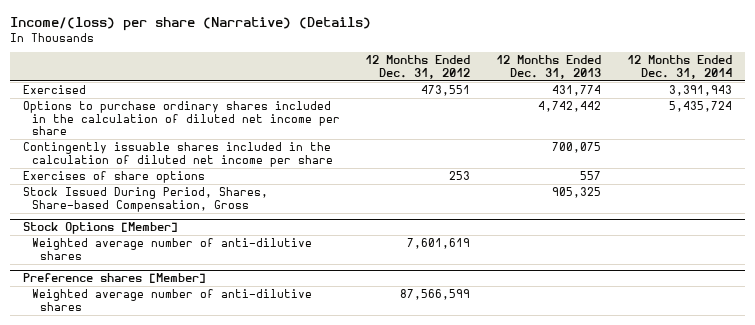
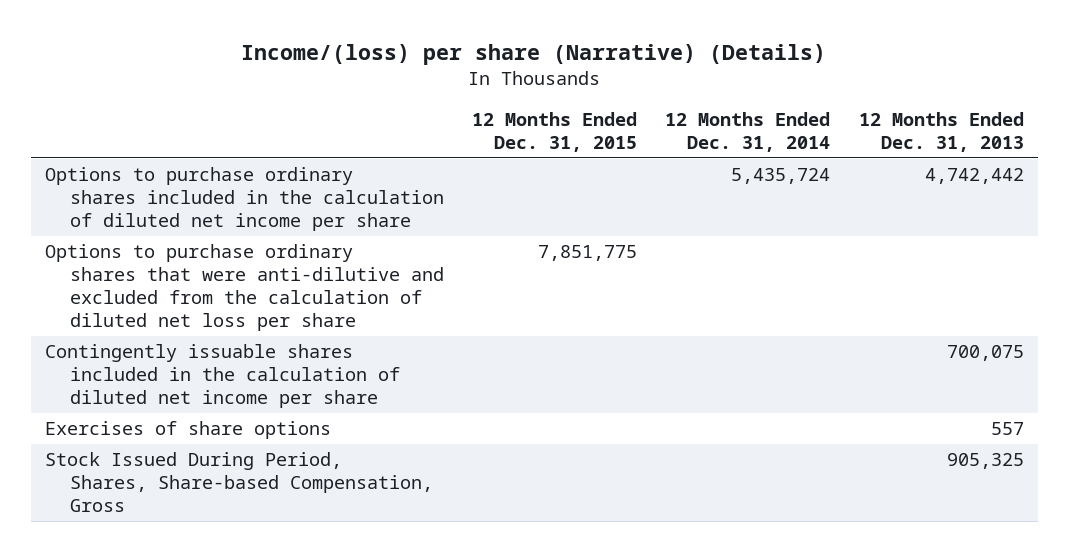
[365,55,471,79] 12 Months Ended Dec. 31, 2012 -> none
none -> [472,112,638,152] 12 Months Ended Dec. 31, 2015
[23,85,87,95] Exercised -> none
none -> [45,244,445,331] Options to purchase ordinary shares that were anti-dilutive and excluded from the calculation of diluted net loss per share
[23,222,179,235] Stock Options [Member] -> none
[31,238,312,260] Weighted average number of anti-dilutive shares -> none
[23,273,207,284] Preference shares [Member] -> none
[31,289,312,311] Weighted average number of anti-dilutive shares -> none

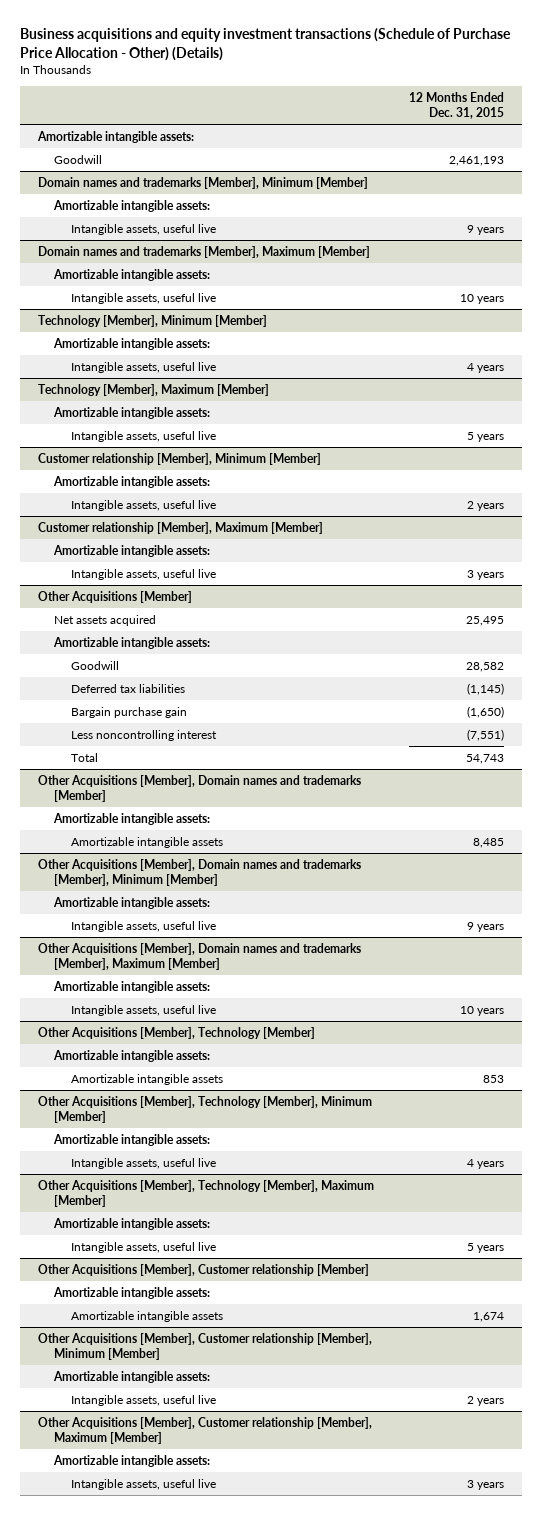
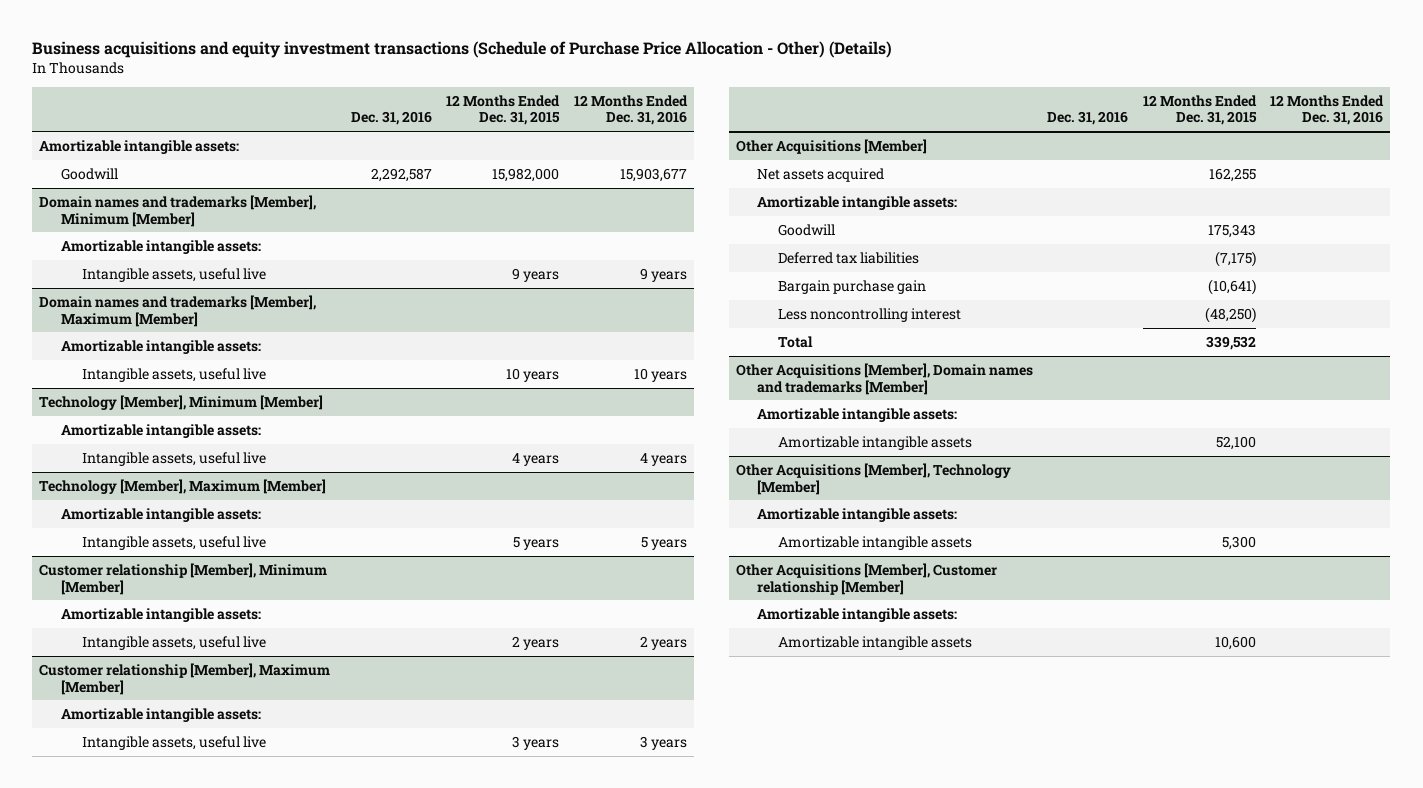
none -> [350,111,432,126] Dec. 31, 2016
none -> [573,94,688,126] 12 Months Ended Dec. 31, 2016
[449,155,505,166] 2,461,193 -> [492,167,560,182] 15,982,000
[466,615,505,626] 25,495 -> [1208,167,1256,182] 162,255
[466,661,505,672] 28,582 -> [1207,223,1256,238] 175,343
[467,682,505,695] (1,145) -> [1214,250,1256,267] (7,175)
[467,705,505,718] (1,650) -> [1207,278,1256,295] (10,641)
[467,728,505,741] (7,551) -> [1204,306,1256,323] (48,250)
[466,753,505,764] 54,743 -> [1205,335,1256,350] 339,532
[38,858,362,887] Other Acquisitions [Member], Domain names and trademarks [Member], Minimum [Member] -> none
[53,896,211,909] Amortizable intangible assets: -> none
[70,920,216,932] Intangible assets, useful live -> none
[38,942,362,971] Other Acquisitions [Member], Domain names and trademarks [Member], Maximum [Member] -> none
[53,980,211,993] Amortizable intangible assets: -> none
[70,1004,216,1016] Intangible assets, useful live -> none
[473,837,505,848] 8,485 -> [1215,435,1256,450] 52,100
[38,1095,373,1124] Other Acquisitions [Member], Technology [Member], Minimum [Member] -> none
[53,1133,211,1146] Amortizable intangible assets: -> none
[70,1157,216,1169] Intangible assets, useful live -> none
[38,1179,375,1208] Other Acquisitions [Member], Technology [Member], Maximum [Member] -> none
[53,1217,211,1230] Amortizable intangible assets: -> none
[70,1241,216,1253] Intangible assets, useful live -> none
[483,1074,505,1083] 853 -> [1221,535,1256,550] 5,300
[38,1332,373,1361] Other Acquisitions [Member], Customer relationship [Member], Minimum [Member] -> none
[53,1370,211,1383] Amortizable intangible assets: -> none
[70,1394,216,1406] Intangible assets, useful live -> none
[38,1416,373,1445] Other Acquisitions [Member], Customer relationship [Member], Maximum [Member] -> none
[53,1454,211,1467] Amortizable intangible assets: -> none
[70,1478,216,1490] Intangible assets, useful live -> none
[473,1311,505,1322] 1,674 -> [1214,635,1256,650] 10,600

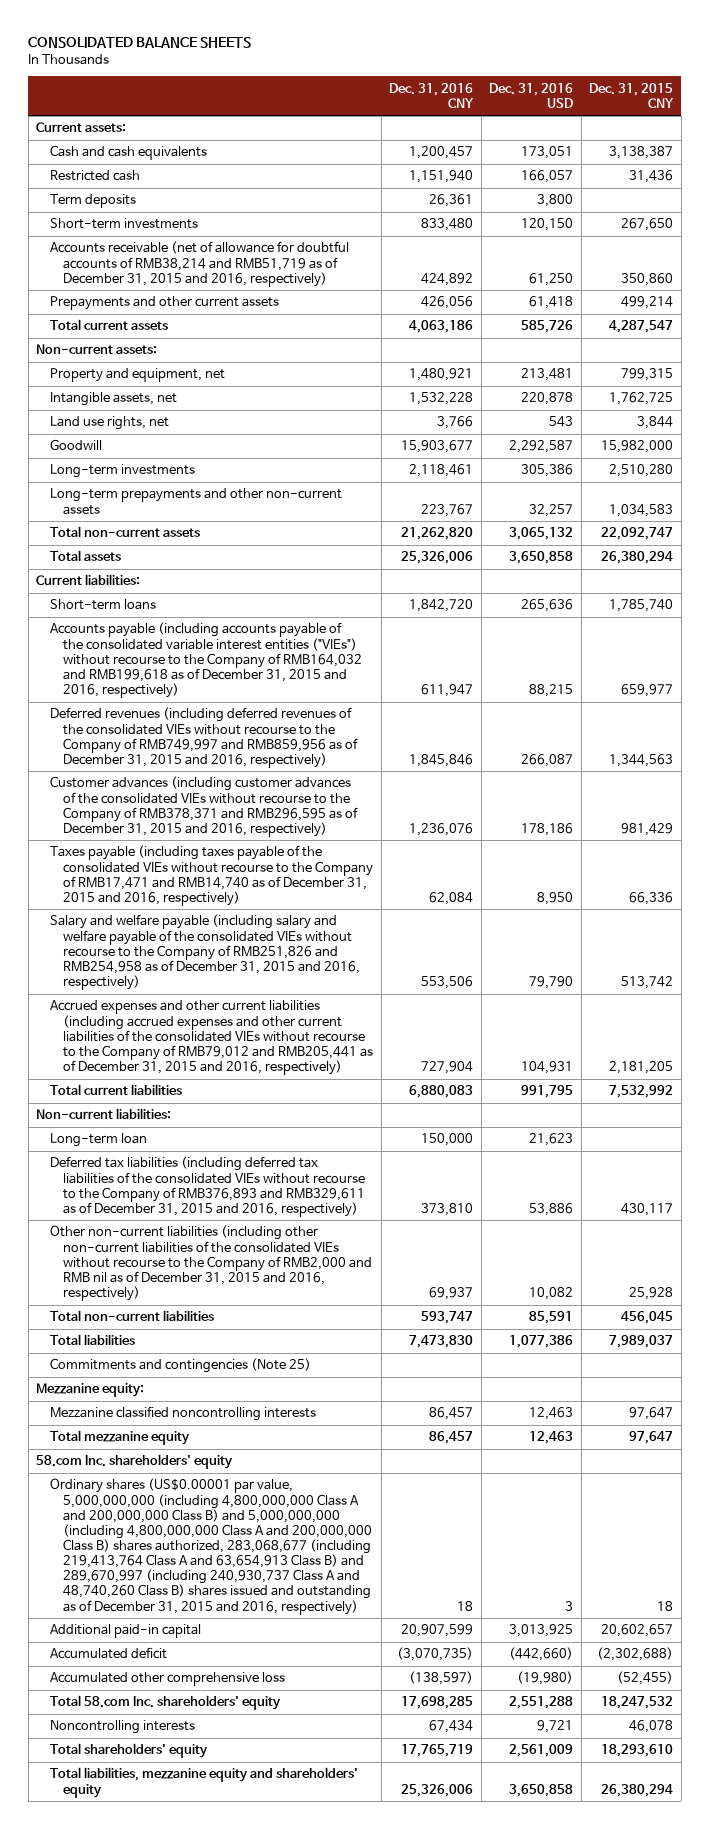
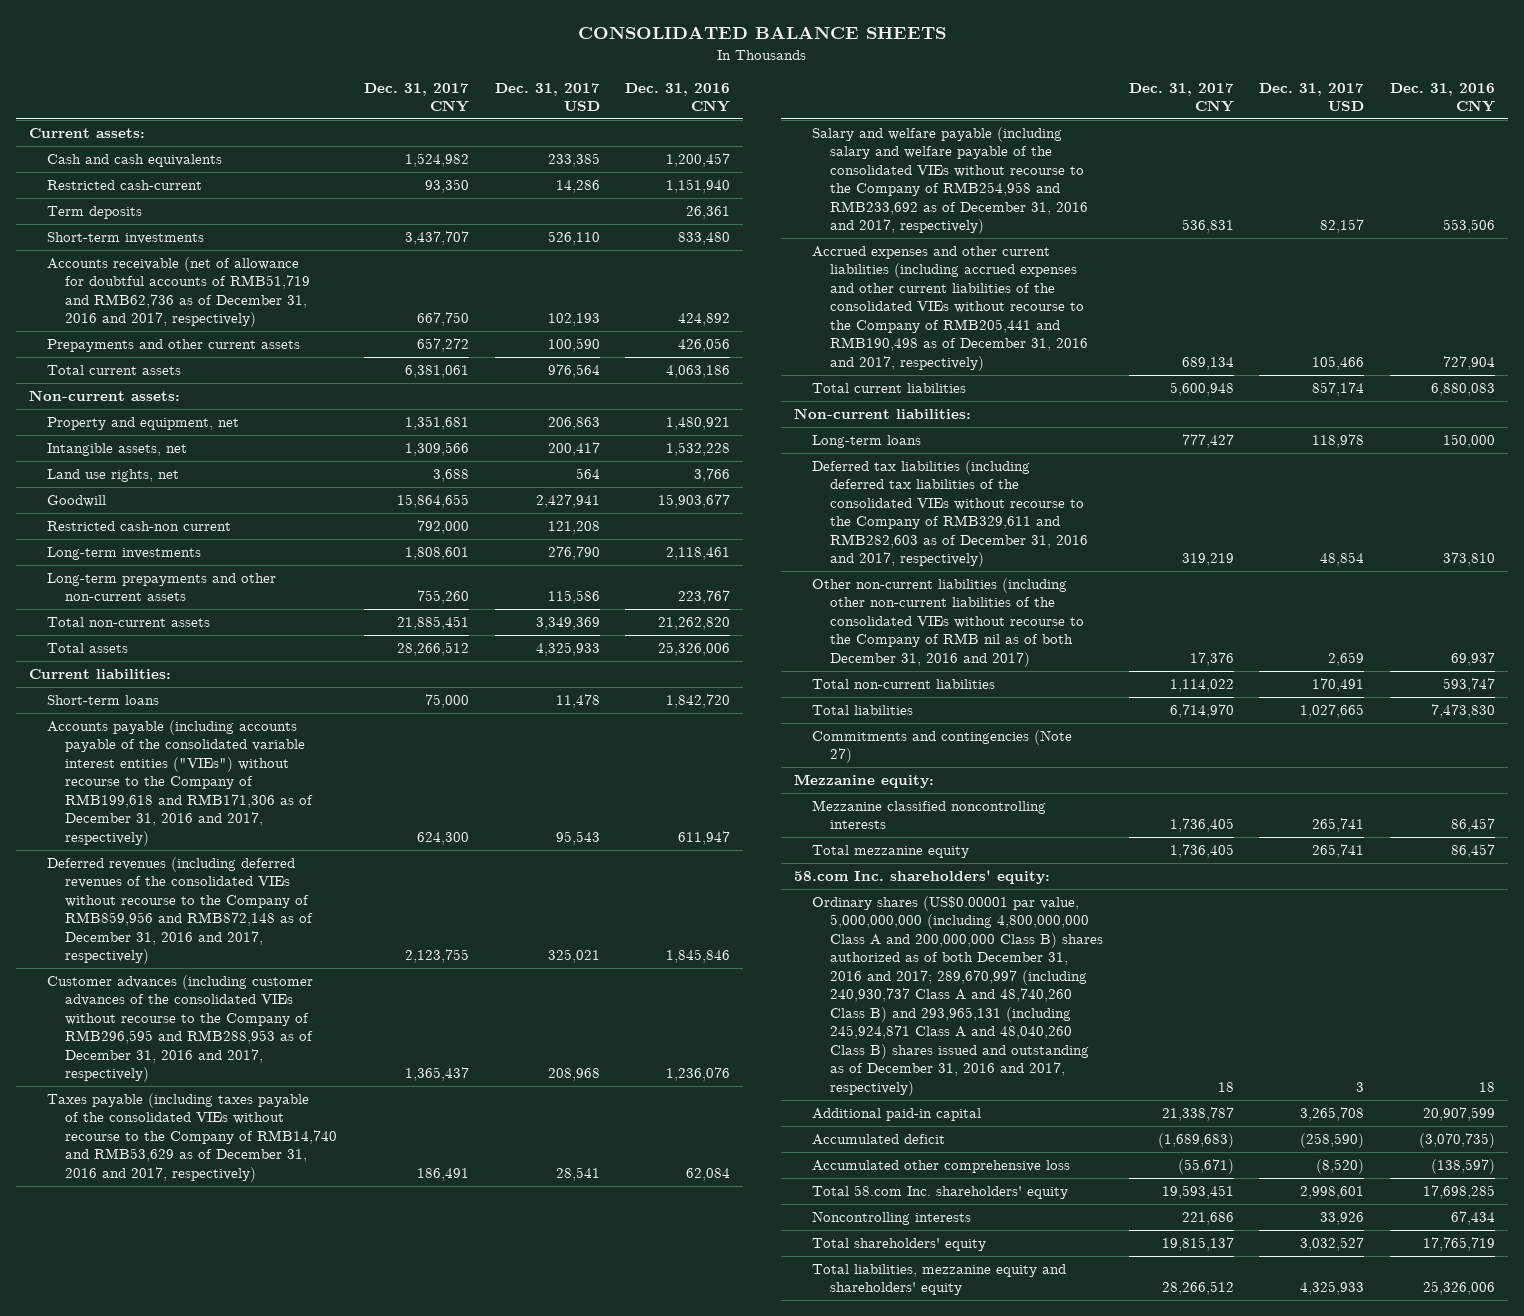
[489,82,574,108] Dec. 31, 2016 USD -> none
[589,82,675,108] Dec. 31, 2015 CNY -> none
none -> [363,82,469,113] Dec. 31, 2017 CNY
none -> [494,82,600,112] Dec. 31, 2017 USD
[49,170,140,182] Restricted cash -> [47,179,203,190] Restricted cash-current
[49,241,349,287] Accounts receivable (net of allowance for doubtful accounts of RMB38,214 and RMB51,719 as of December 31, 2015 and 2016, respectively) -> [47,256,311,328] Accounts receivable (net of allowance for doubtful accounts of RMB51,719 and RMB62,736 as of December 31, 2016 and 2017, respectively)
none -> [47,520,232,531] Restricted cash-non current
[49,622,363,699] Accounts payable (including accounts payable of the consolidated variable interest entities ("VIEs") without recourse to the Company of RMB164,032 and RMB199,618 as of December 31, 2015 and 2016, respectively) -> [47,719,314,846] Accounts payable (including accounts payable of the consolidated variable interest entities ("VIEs") without recourse to the Company of RMB199,618 and RMB171,306 as of December 31, 2016 and 2017, respectively)
[49,707,359,768] Deferred revenues (including deferred revenues of the consolidated VIEs without recourse to the Company of RMB749,997 and RMB859,956 as of December 31, 2015 and 2016, respectively) -> [47,856,314,965] Deferred revenues (including deferred revenues of the consolidated VIEs without recourse to the Company of RMB859,956 and RMB872,148 as of December 31, 2016 and 2017, respectively)
[49,776,359,837] Customer advances (including customer advances of the consolidated VIEs without recourse to the Company of RMB378,371 and RMB296,595 as of December 31, 2015 and 2016, respectively) -> [47,974,314,1083] Customer advances (including customer advances of the consolidated VIEs without recourse to the Company of RMB296,595 and RMB288,953 as of December 31, 2016 and 2017, respectively)
[49,845,374,906] Taxes payable (including taxes payable of the consolidated VIEs without recourse to the Company of RMB17,471 and RMB14,740 as of December 31, 2015 and 2016, respectively) -> [47,1092,338,1182] Taxes payable (including taxes payable of the consolidated VIEs without recourse to the Company of RMB14,740 and RMB53,629 as of December 31, 2016 and 2017, respectively)
[49,914,361,991] Salary and welfare payable (including salary and welfare payable of the consolidated VIEs without recourse to the Company of RMB251,826 and RMB254,958 as of December 31, 2015 and 2016, respectively) -> [811,126,1088,235] Salary and welfare payable (including salary and welfare payable of the consolidated VIEs without recourse to the Company of RMB254,958 and RMB233,692 as of December 31, 2016 and 2017, respectively)
[49,1000,374,1076] Accrued expenses and other current liabilities (including accrued expenses and other current liabilities of the consolidated VIEs without recourse to the Company of RMB79,012 and RMB205,441 as of December 31, 2015 and 2016, respectively) -> [811,245,1088,371] Accrued expenses and other current liabilities (including accrued expenses and other current liabilities of the consolidated VIEs without recourse to the Company of RMB205,441 and RMB190,498 as of December 31, 2016 and 2017, respectively)
[49,1133,147,1148] Long-term loan -> [811,434,921,448] Long-term loans
[49,1156,366,1217] Deferred tax liabilities (including deferred tax liabilities of the consolidated VIEs without recourse to the Company of RMB376,893 and RMB329,611 as of December 31, 2015 and 2016, respectively) -> [811,459,1088,568] Deferred tax liabilities (including deferred tax liabilities of the consolidated VIEs without recourse to the Company of RMB329,611 and RMB282,603 as of December 31, 2016 and 2017, respectively)
[49,1225,373,1302] Other non-current liabilities (including other non-current liabilities of the consolidated VIEs without recourse to the Company of RMB2,000 and RMB nil as of December 31, 2015 and 2016, respectively) -> [811,577,1084,667] Other non-current liabilities (including other non-current liabilities of the consolidated VIEs without recourse to the Company of RMB nil as of both December 31, 2016 and 2017)
[49,1358,311,1374] Commitments and contingencies (Note 25) -> [811,729,1072,764] Commitments and contingencies (Note 27)
[36,1454,234,1470] 58.com Inc. shareholders' equity -> [793,869,1050,884] 58.com Inc. shareholders' equity:
[49,1478,373,1615] Ordinary shares (US$0.00001 par value, 5,000,000,000 (including 4,800,000,000 Class A and 200,000,000 Class B) and 5,000,000,000 (including 4,800,000,000 Class A and 200,000,000 Class B) shares authorized, 283,068,677 (including 219,413,764 Class A and 63,654,913 Class B) and 289,670,997 (including 240,930,737 Class A and 48,740,260 Class B) shares issued and outstanding as of December 31, 2015 and 2016, respectively) -> [811,895,1103,1096] Ordinary shares (US$0.00001 par value, 5,000,000,000 (including 4,800,000,000 Class A and 200,000,000 Class B) shares authorized as of both December 31, 2016 and 2017; 289,670,997 (including 240,930,737 Class A and 48,740,260 Class B) and 293,965,131 (including 245,924,871 Class A and 48,040,260 Class B) shares issued and outstanding as of December 31, 2016 and 2017, respectively)

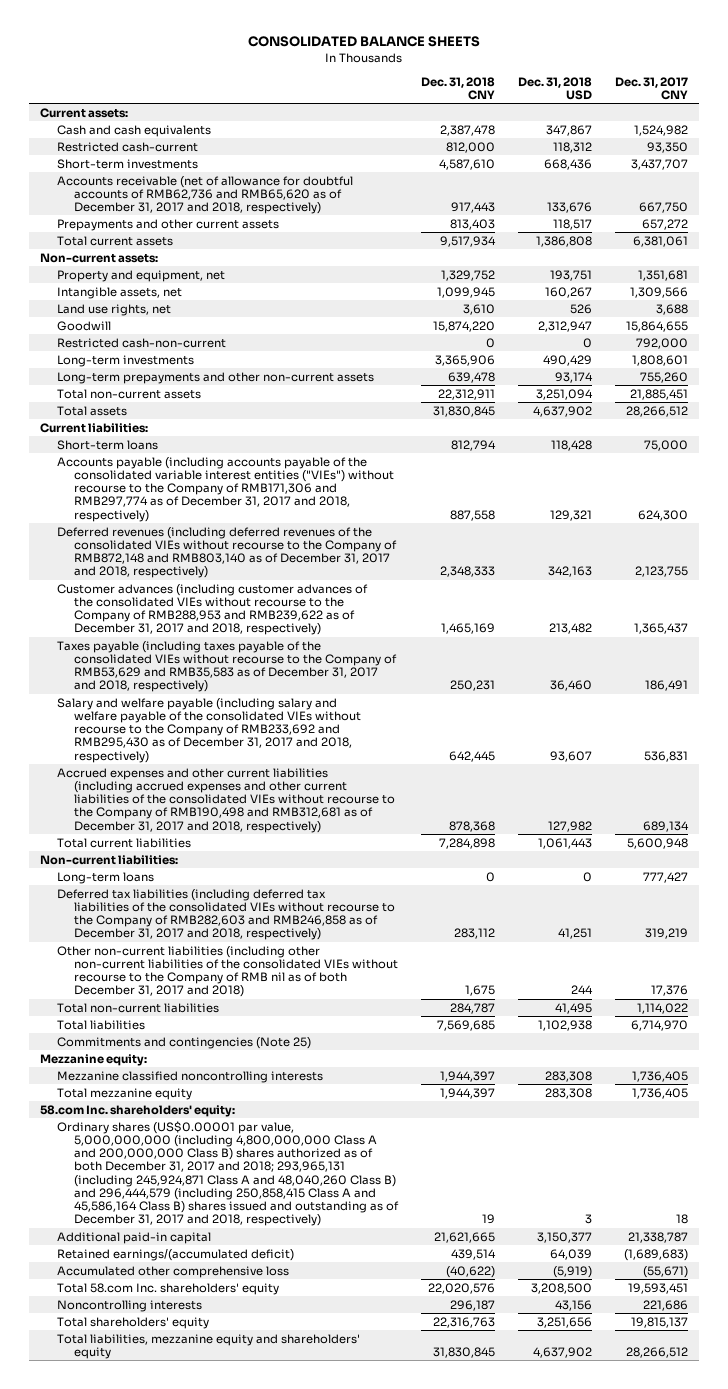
[494,82,600,112] Dec. 31, 2017 USD -> none
[625,82,731,113] Dec. 31, 2016 CNY -> none
none -> [421,76,496,100] Dec. 31, 2018 CNY
none -> [517,76,592,100] Dec. 31, 2018 USD
[47,205,143,219] Term deposits -> none
[47,256,311,328] Accounts receivable (net of allowance for doubtful accounts of RMB51,719 and RMB62,736 as of December 31, 2016 and 2017, respectively) -> [57,175,354,215] Accounts receivable (net of allowance for doubtful accounts of RMB62,736 and RMB65,620 as of December 31, 2017 and 2018, respectively)
[47,520,232,531] Restricted cash-non current -> [57,337,227,348] Restricted cash-non-current
[47,719,314,846] Accounts payable (including accounts payable of the consolidated variable interest entities ("VIEs") without recourse to the Company of RMB199,618 and RMB171,306 as of December 31, 2016 and 2017, respectively) -> [57,456,395,522] Accounts payable (including accounts payable of the consolidated variable interest entities ("VIEs") without recourse to the Company of RMB171,306 and RMB297,774 as of December 31, 2017 and 2018, respectively)
[47,856,314,965] Deferred revenues (including deferred revenues of the consolidated VIEs without recourse to the Company of RMB859,956 and RMB872,148 as of December 31, 2016 and 2017, respectively) -> [57,526,398,579] Deferred revenues (including deferred revenues of the consolidated VIEs without recourse to the Company of RMB872,148 and RMB803,140 as of December 31, 2017 and 2018, respectively)
[47,974,314,1083] Customer advances (including customer advances of the consolidated VIEs without recourse to the Company of RMB296,595 and RMB288,953 as of December 31, 2016 and 2017, respectively) -> [57,583,369,636] Customer advances (including customer advances of the consolidated VIEs without recourse to the Company of RMB288,953 and RMB239,622 as of December 31, 2017 and 2018, respectively)
[47,1092,338,1182] Taxes payable (including taxes payable of the consolidated VIEs without recourse to the Company of RMB14,740 and RMB53,629 as of December 31, 2016 and 2017, respectively) -> [57,640,398,693] Taxes payable (including taxes payable of the consolidated VIEs without recourse to the Company of RMB53,629 and RMB35,583 as of December 31, 2017 and 2018, respectively)
[811,126,1088,235] Salary and welfare payable (including salary and welfare payable of the consolidated VIEs without recourse to the Company of RMB254,958 and RMB233,692 as of December 31, 2016 and 2017, respectively) -> [57,697,362,763] Salary and welfare payable (including salary and welfare payable of the consolidated VIEs without recourse to the Company of RMB233,692 and RMB295,430 as of December 31, 2017 and 2018, respectively)
[811,245,1088,371] Accrued expenses and other current liabilities (including accrued expenses and other current liabilities of the consolidated VIEs without recourse to the Company of RMB205,441 and RMB190,498 as of December 31, 2016 and 2017, respectively) -> [57,767,396,833] Accrued expenses and other current liabilities (including accrued expenses and other current liabilities of the consolidated VIEs without recourse to the Company of RMB190,498 and RMB312,681 as of December 31, 2017 and 2018, respectively)
[811,459,1088,568] Deferred tax liabilities (including deferred tax liabilities of the consolidated VIEs without recourse to the Company of RMB329,611 and RMB282,603 as of December 31, 2016 and 2017, respectively) -> [57,888,396,941] Deferred tax liabilities (including deferred tax liabilities of the consolidated VIEs without recourse to the Company of RMB282,603 and RMB246,858 as of December 31, 2017 and 2018, respectively)
[811,577,1084,667] Other non-current liabilities (including other non-current liabilities of the consolidated VIEs without recourse to the Company of RMB nil as of both December 31, 2016 and 2017) -> [57,945,399,998] Other non-current liabilities (including other non-current liabilities of the consolidated VIEs without recourse to the Company of RMB nil as of both December 31, 2017 and 2018)
[811,729,1072,764] Commitments and contingencies (Note 27) -> [57,1036,312,1049] Commitments and contingencies (Note 25)
[811,895,1103,1096] Ordinary shares (US$0.00001 par value, 5,000,000,000 (including 4,800,000,000 Class A and 200,000,000 Class B) shares authorized as of both December 31, 2016 and 2017; 289,670,997 (including 240,930,737 Class A and 48,740,260 Class B) and 293,965,131 (including 245,924,871 Class A and 48,040,260 Class B) shares issued and outstanding as of December 31, 2016 and 2017, respectively) -> [57,1120,400,1227] Ordinary shares (US$0.00001 par value, 5,000,000,000 (including 4,800,000,000 Class A and 200,000,000 Class B) shares authorized as of both December 31, 2017 and 2018; 293,965,131 (including 245,924,871 Class A and 48,040,260 Class B) and 296,444,579 (including 250,858,415 Class A and 45,586,164 Class B) shares issued and outstanding as of December 31, 2017 and 2018, respectively)
[811,1133,945,1145] Accumulated deficit -> [57,1248,295,1261] Retained earnings/(accumulated deficit)

